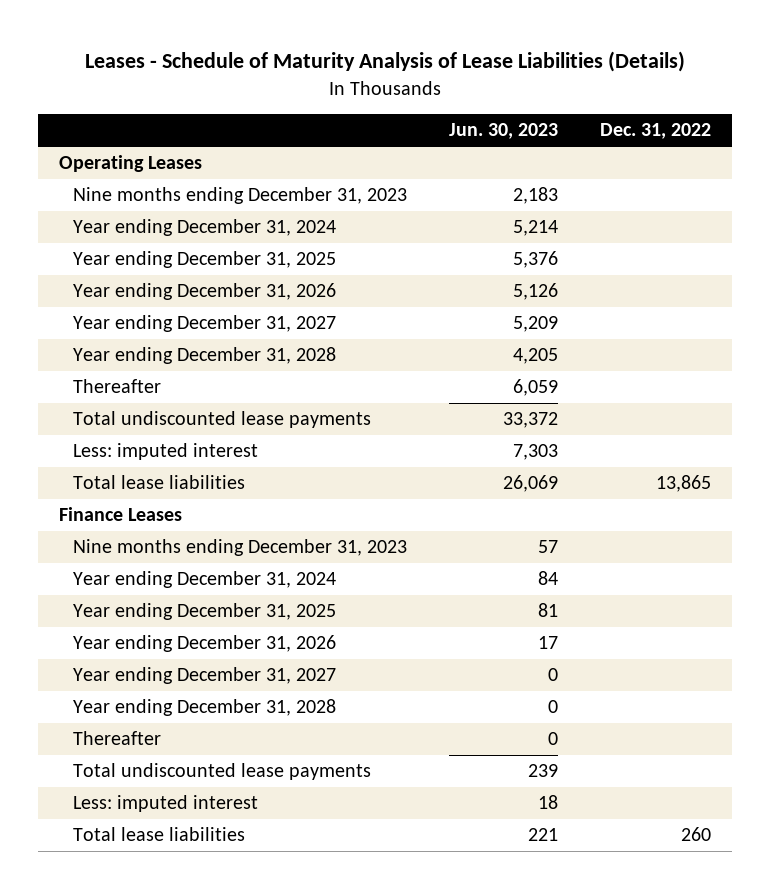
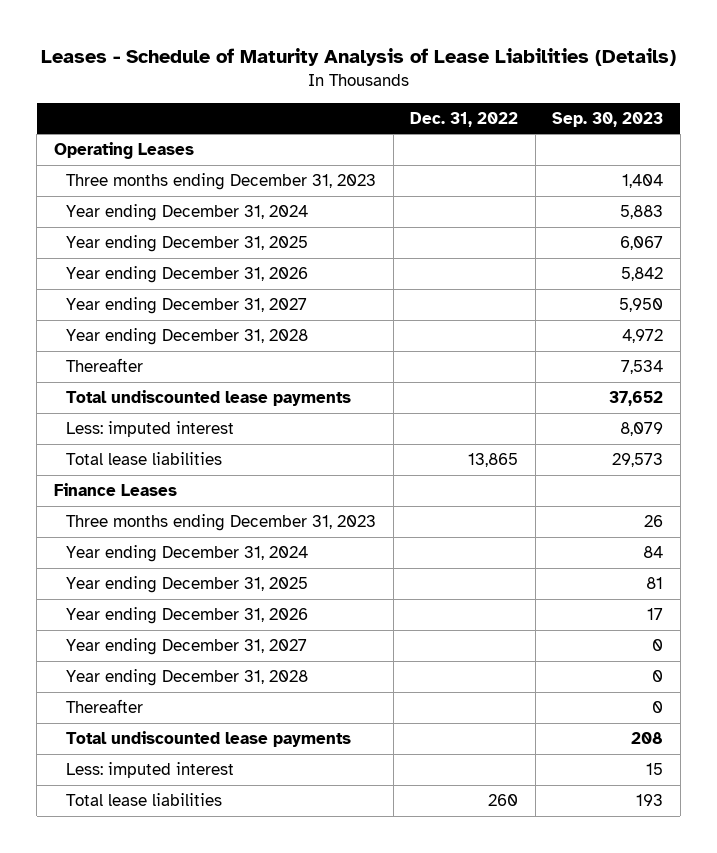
[449,123,559,140] Jun. 30, 2023 -> none
none -> [552,111,664,127] Sep. 30, 2023
[73,187,408,205] Nine months ending December 31, 2023 -> [66,173,377,191] Three months ending December 31, 2023
[73,539,408,557] Nine months ending December 31, 2023 -> [66,514,377,532] Three months ending December 31, 2023

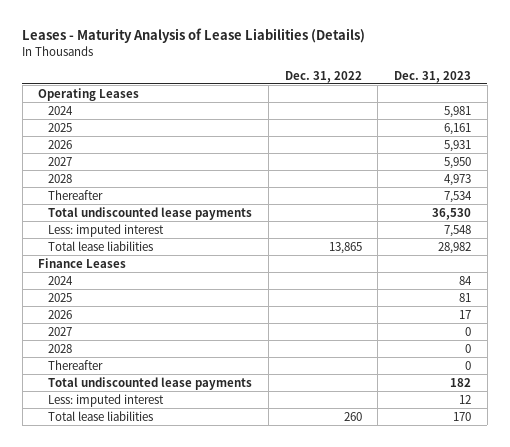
[40,48,676,67] Leases - Schedule of Maturity Analysis of Lease Liabilities (Details) -> [22,28,366,44] Leases - Maturity Analysis of Lease Liabilities (Details)
[552,111,664,127] Sep. 30, 2023 -> none
none -> [394,70,472,83] Dec. 31, 2023
[66,173,377,191] Three months ending December 31, 2023 -> none
[66,204,309,222] Year ending December 31, 2024 -> [48,105,74,115] 2024
[66,235,309,253] Year ending December 31, 2025 -> [48,122,73,132] 2025
[66,266,309,284] Year ending December 31, 2026 -> [48,139,73,149] 2026
[66,297,308,315] Year ending December 31, 2027 -> [48,156,73,166] 2027
[66,328,309,346] Year ending December 31, 2028 -> [48,173,73,183] 2028
[66,514,377,532] Three months ending December 31, 2023 -> none
[66,545,309,563] Year ending December 31, 2024 -> [48,275,74,285] 2024
[66,576,309,594] Year ending December 31, 2025 -> [48,292,73,302] 2025
[66,607,309,625] Year ending December 31, 2026 -> [48,309,73,319] 2026
[66,638,308,656] Year ending December 31, 2027 -> [48,326,73,336] 2027
[66,669,309,687] Year ending December 31, 2028 -> [48,343,73,353] 2028

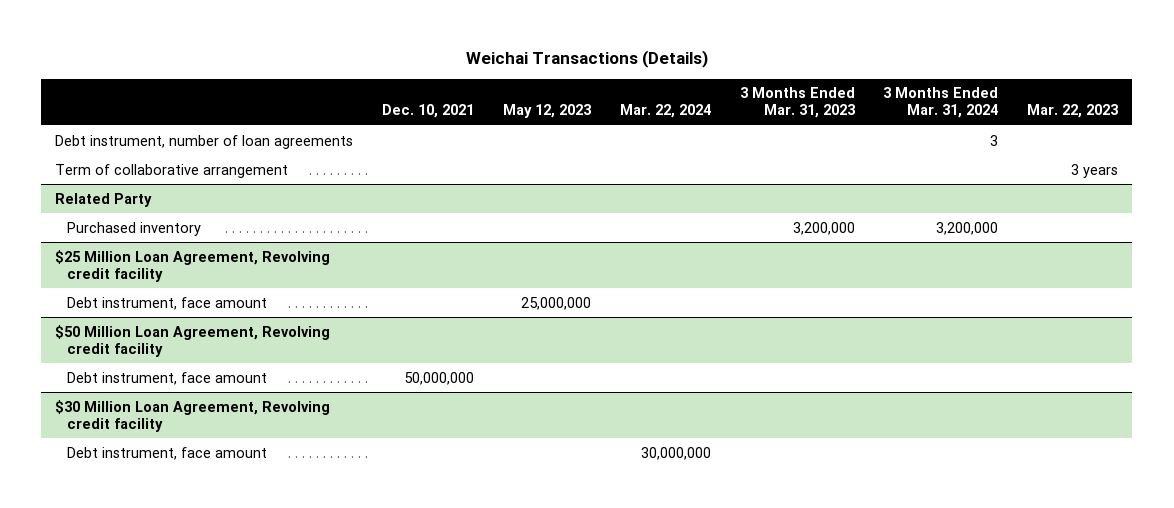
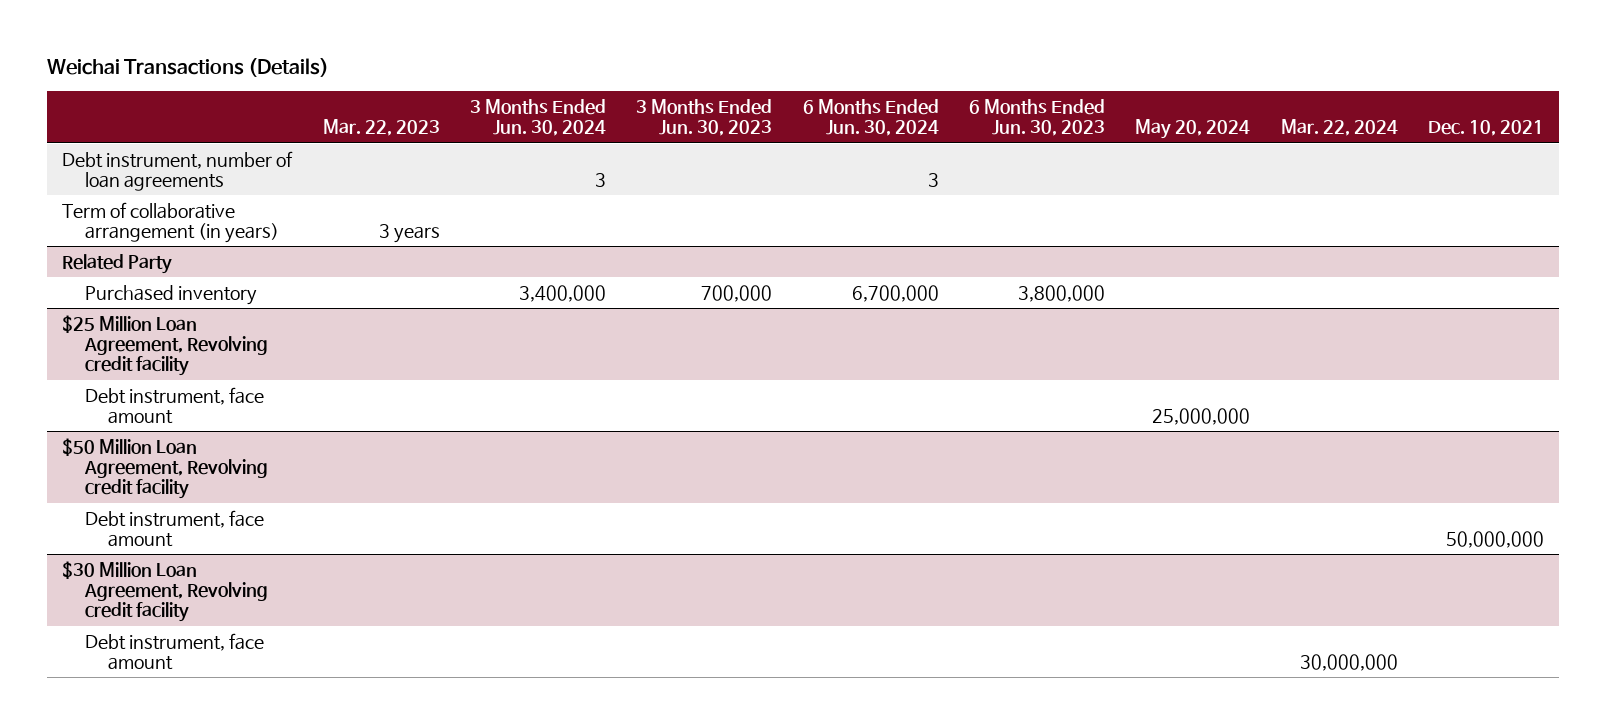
[502,104,591,119] May 12, 2023 -> none
[739,87,855,119] 3 Months Ended Mar. 31, 2023 -> none
[883,87,999,119] 3 Months Ended Mar. 31, 2024 -> none
none -> [470,98,607,137] 3 Months Ended Jun. 30, 2024
none -> [636,98,773,137] 3 Months Ended Jun. 30, 2023
none -> [802,98,939,137] 6 Months Ended Jun. 30, 2024
none -> [969,98,1106,137] 6 Months Ended Jun. 30, 2023
none -> [1135,119,1251,140] May 20, 2024
[55,163,289,178] Term of collaborative arrangement -> [62,201,280,244] Term of collaborative arrangement (in years)

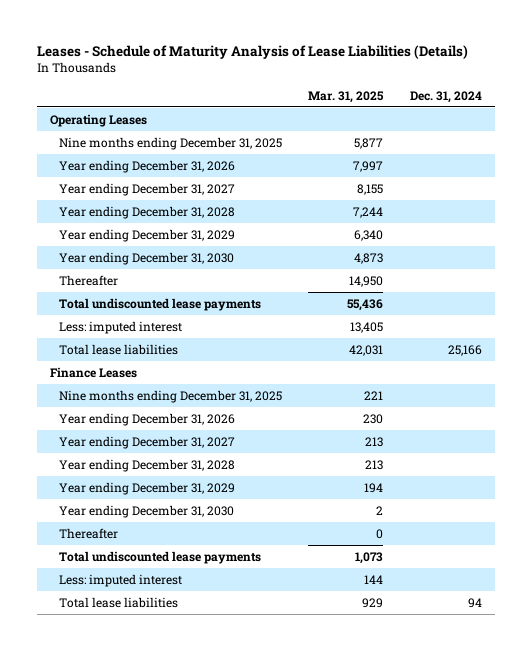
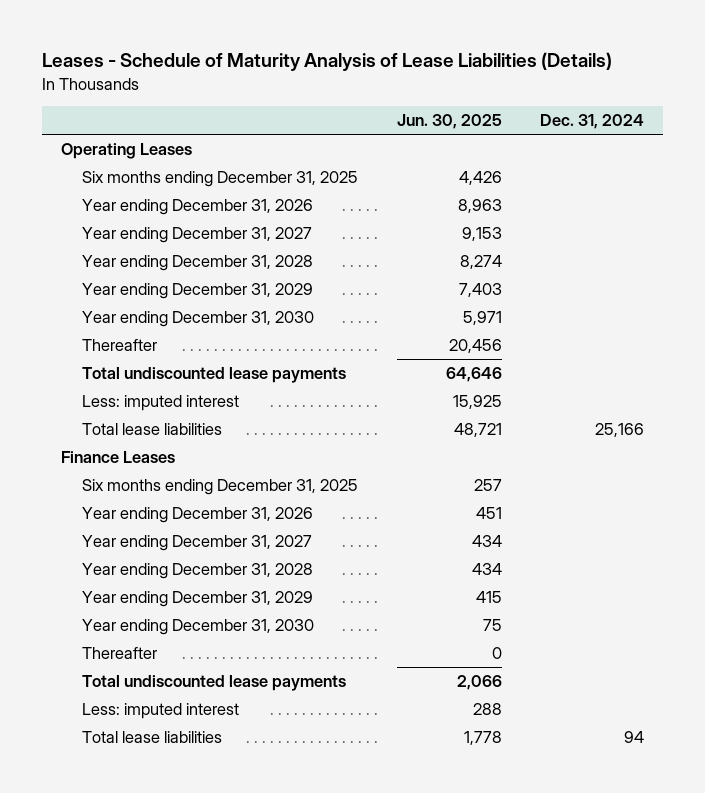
[308,90,385,103] Mar. 31, 2025 -> none
none -> [396,114,502,130] Jun. 30, 2025
[59,136,283,150] Nine months ending December 31, 2025 -> [82,171,359,188] Six months ending December 31, 2025
[59,389,283,403] Nine months ending December 31, 2025 -> [82,479,359,496] Six months ending December 31, 2025

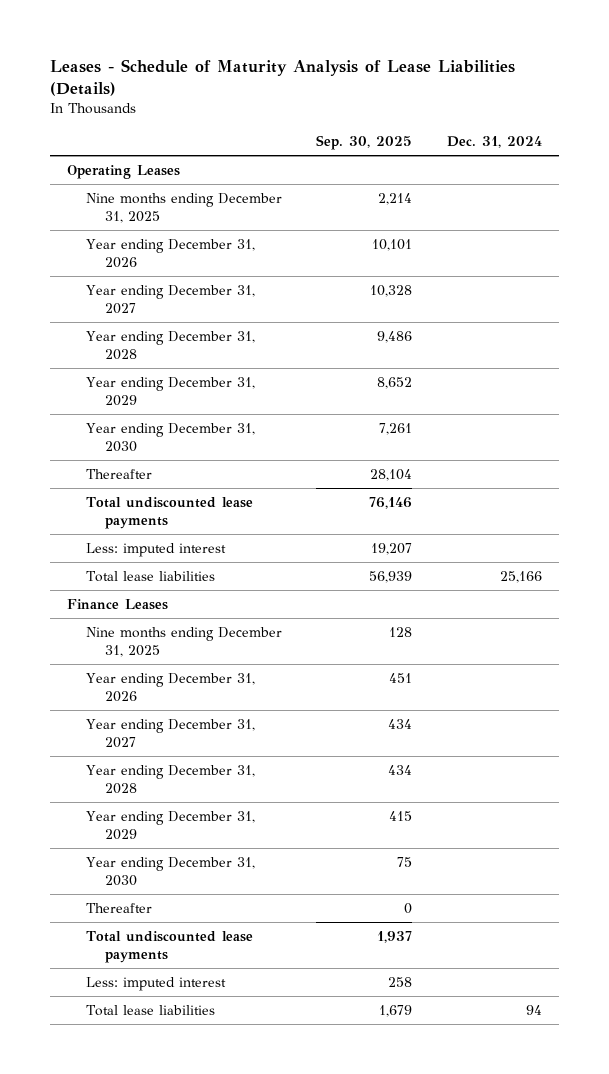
[396,114,502,130] Jun. 30, 2025 -> none
none -> [316,134,413,150] Sep. 30, 2025
[82,171,359,188] Six months ending December 31, 2025 -> [85,192,282,223] Nine months ending December 31, 2025
[82,479,359,496] Six months ending December 31, 2025 -> [85,626,282,657] Nine months ending December 31, 2025

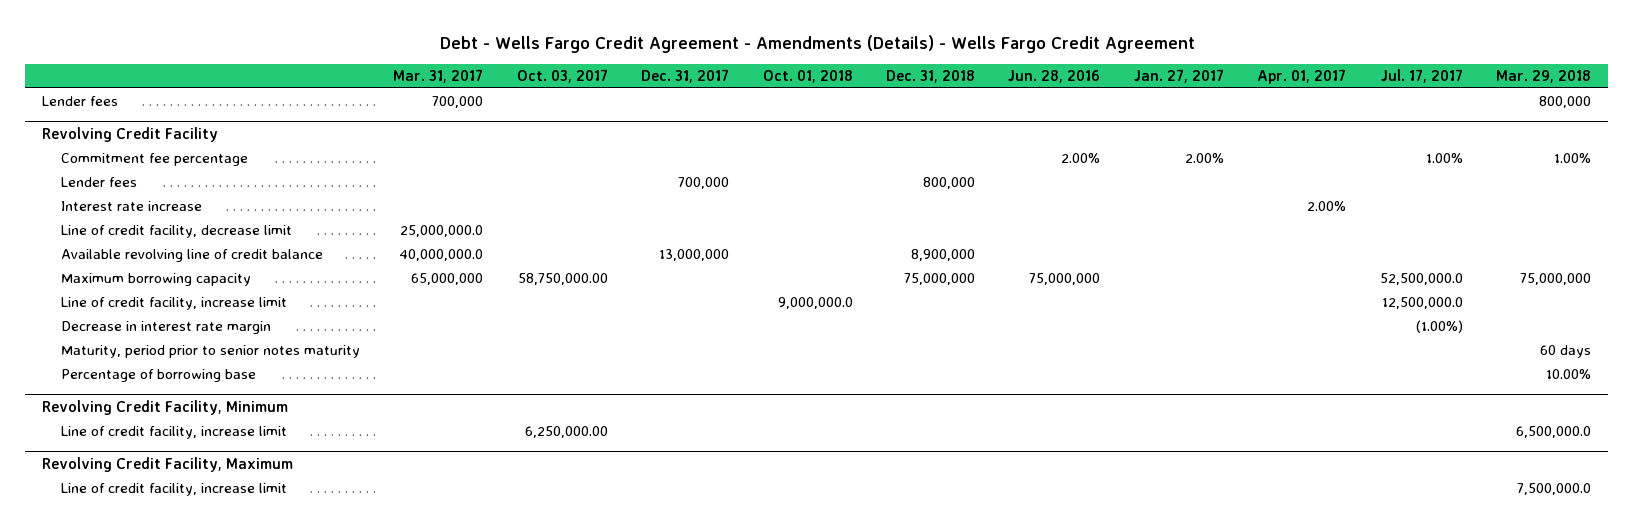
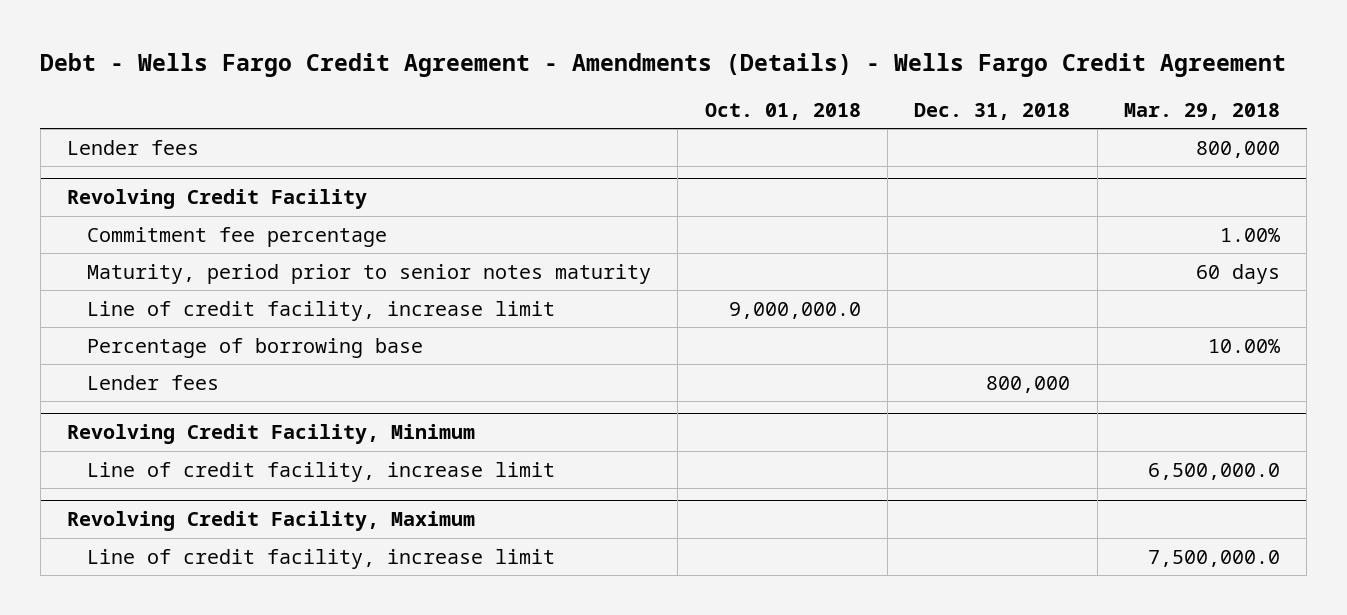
[393,69,484,84] Mar. 31, 2017 -> none
[516,69,608,84] Oct. 03, 2017 -> none
[641,69,730,84] Dec. 31, 2017 -> none
[1008,70,1101,84] Jun. 28, 2016 -> none
[1133,69,1224,84] Jan. 27, 2017 -> none
[1257,69,1347,85] Apr. 01, 2017 -> none
[1380,69,1463,84] Jul. 17, 2017 -> none
[60,201,202,212] Interest rate increase -> none
[60,225,292,239] Line of credit facility, decrease limit -> none
[60,249,323,263] Available revolving line of credit balance -> none
[60,273,251,287] Maximum borrowing capacity -> none
[60,321,271,335] Decrease in interest rate margin -> none
[60,297,287,311] Line of credit facility, increase limit -> [87,300,556,321] Line of credit facility, increase limit
[60,177,137,188] Lender fees -> [87,374,220,390] Lender fees

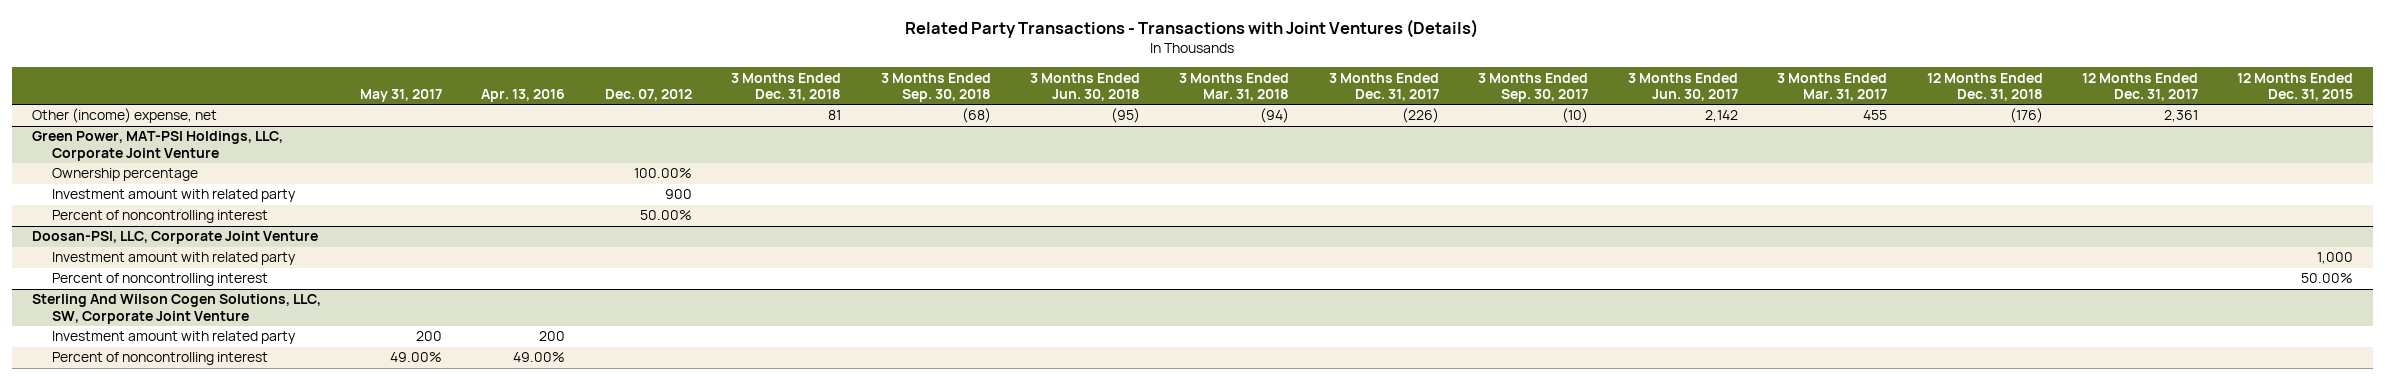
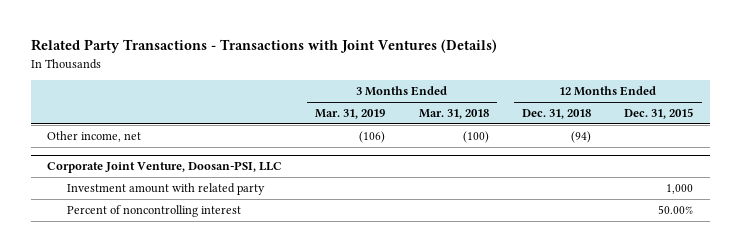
[359,89,442,103] May 31, 2017 -> none
[481,89,566,103] Apr. 13, 2016 -> none
[604,89,692,102] Dec. 07, 2012 -> none
[731,72,842,102] 3 Months Ended Dec. 31, 2018 -> none
[880,72,991,103] 3 Months Ended Sep. 30, 2018 -> none
[1030,72,1141,102] 3 Months Ended Jun. 30, 2018 -> none
[1328,72,1439,102] 3 Months Ended Dec. 31, 2017 -> none
[1478,72,1589,103] 3 Months Ended Sep. 30, 2017 -> none
[1627,72,1738,102] 3 Months Ended Jun. 30, 2017 -> none
[1777,72,1888,102] 3 Months Ended Mar. 31, 2017 -> none
[2082,72,2199,102] 12 Months Ended Dec. 31, 2017 -> none
none -> [315,109,386,120] Mar. 31, 2019
[31,131,283,161] Green Power, MAT-PSI Holdings, LLC, Corporate Joint Venture -> none
[52,168,199,182] Ownership percentage -> none
[52,189,297,203] Investment amount with related party -> none
[52,210,269,224] Percent of noncontrolling interest -> none
[31,108,217,124] Other (income) expense, net -> [47,131,142,143] Other income, net
[1260,108,1290,124] (94) -> [462,131,489,144] (100)
[2009,108,2043,124] (176) -> [570,131,591,144] (94)
[31,231,318,245] Doosan-PSI, LLC, Corporate Joint Venture -> [47,161,283,174] Corporate Joint Venture, Doosan-PSI, LLC
[31,294,321,324] Sterling And Wilson Cogen Solutions, LLC, SW, Corporate Joint Venture -> none
[52,331,297,345] Investment amount with related party -> none
[52,352,269,366] Percent of noncontrolling interest -> none

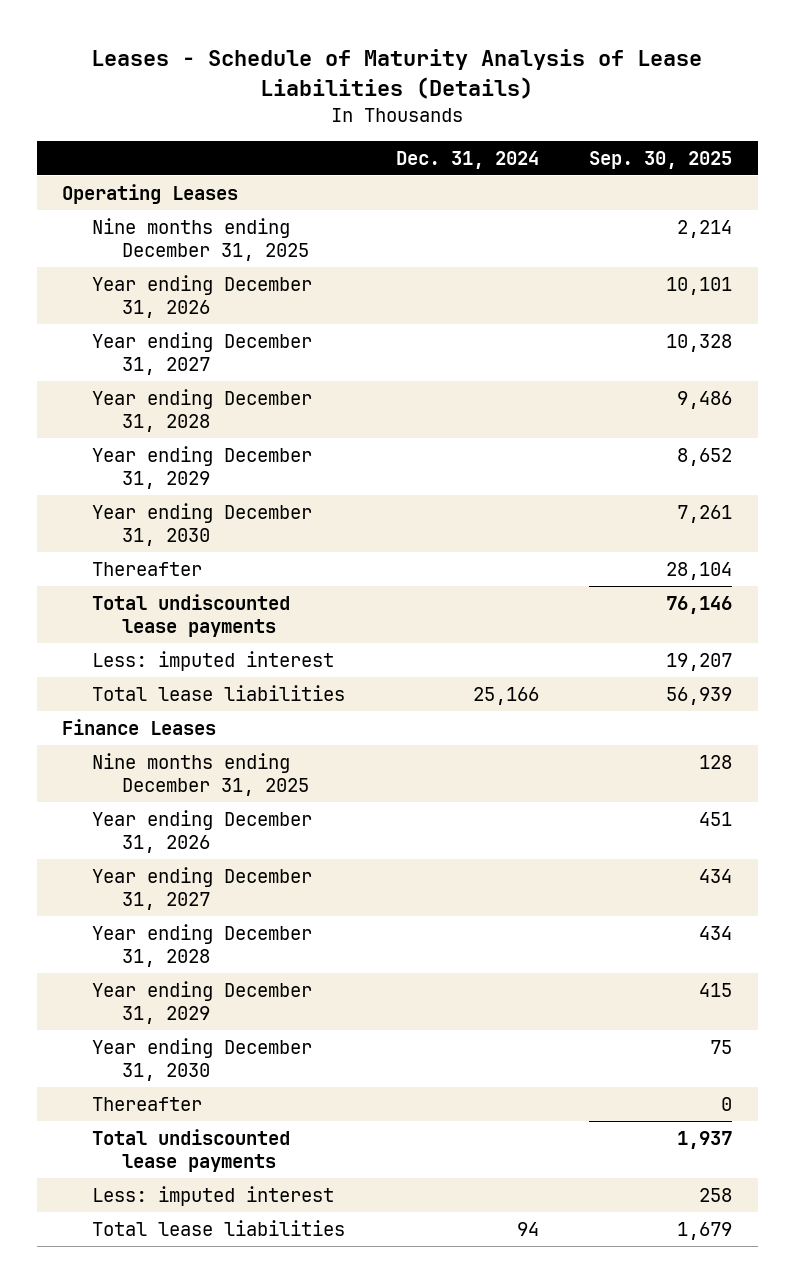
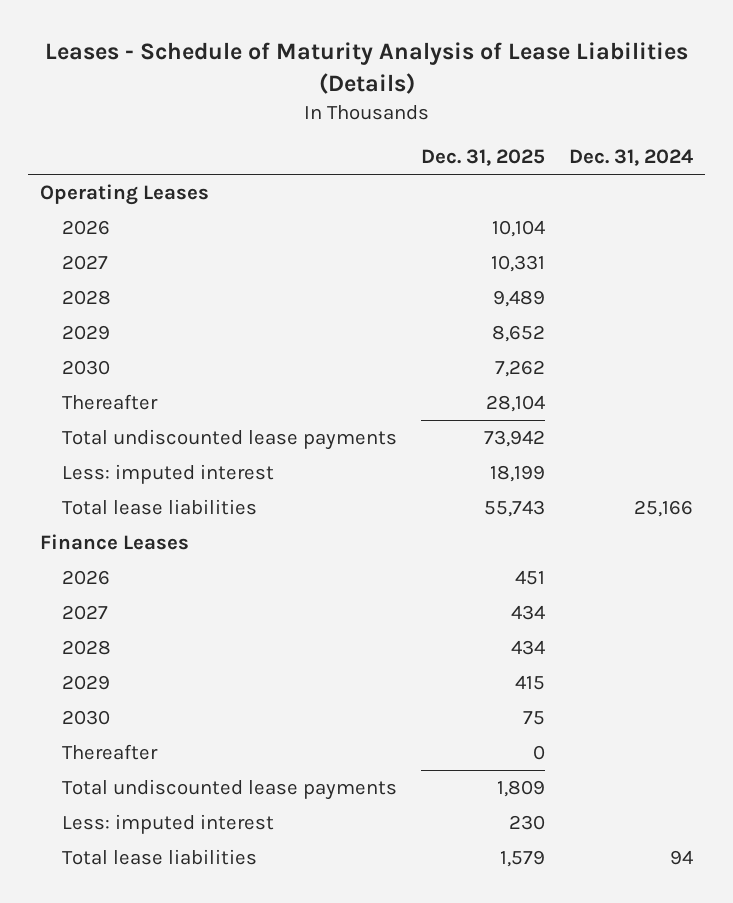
[589,150,733,169] Sep. 30, 2025 -> none
none -> [421,148,546,166] Dec. 31, 2025
[92,217,310,262] Nine months ending December 31, 2025 -> none
[92,274,313,319] Year ending December 31, 2026 -> [62,220,111,236] 2026
[92,331,313,376] Year ending December 31, 2027 -> [62,255,109,271] 2027
[92,388,313,433] Year ending December 31, 2028 -> [62,290,112,306] 2028
[92,445,313,490] Year ending December 31, 2029 -> [62,325,111,341] 2029
[92,502,313,547] Year ending December 31, 2030 -> [62,360,111,376] 2030
[92,752,310,797] Nine months ending December 31, 2025 -> none
[92,809,313,854] Year ending December 31, 2026 -> [62,570,111,586] 2026
[92,866,313,911] Year ending December 31, 2027 -> [62,605,109,621] 2027
[92,923,313,968] Year ending December 31, 2028 -> [62,640,112,656] 2028
[92,980,313,1025] Year ending December 31, 2029 -> [62,675,111,691] 2029
[92,1037,313,1082] Year ending December 31, 2030 -> [62,710,111,726] 2030

